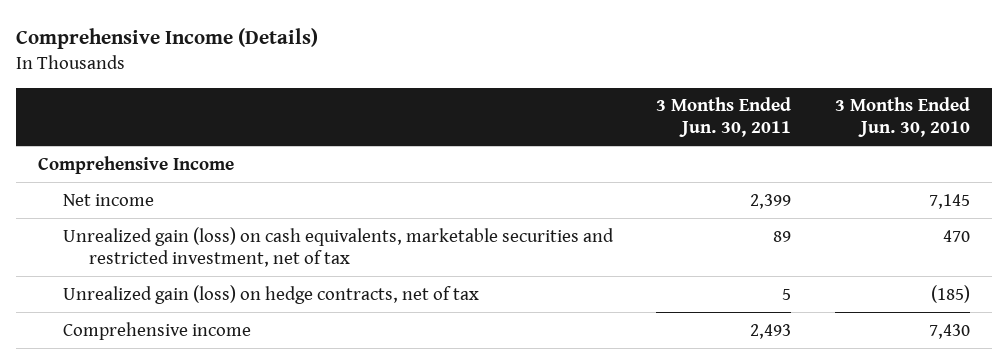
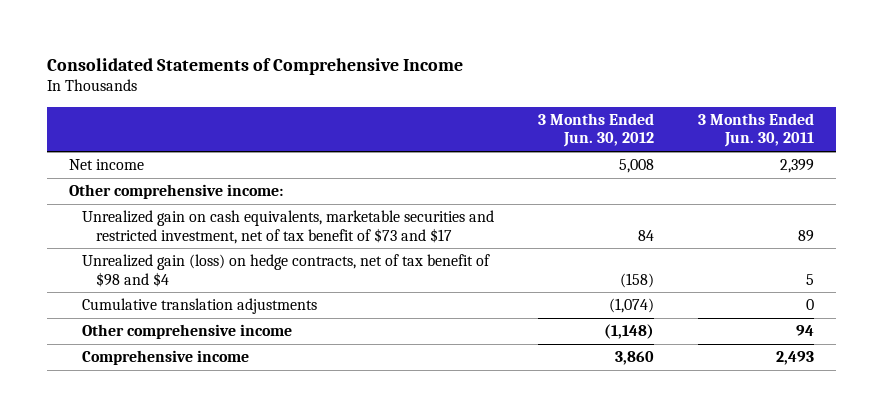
[15,28,318,50] Comprehensive Income (Details) -> [46,57,463,75] Consolidated Statements of Comprehensive Income
[834,97,970,138] 3 Months Ended Jun. 30, 2010 -> none
none -> [538,112,655,148] 3 Months Ended Jun. 30, 2012
[37,155,234,174] Comprehensive Income -> none
none -> [68,184,283,200] Other comprehensive income:
[63,226,615,267] Unrealized gain (loss) on cash equivalents, marketable securities and restricted investment, net of tax -> [82,210,495,244] Unrealized gain on cash equivalents, marketable securities and restricted investment, net of tax benefit of $73 and $17
[63,284,480,304] Unrealized gain (loss) on hedge contracts, net of tax -> [82,254,491,287] Unrealized gain (loss) on hedge contracts, net of tax benefit of $98 and $4
none -> [82,298,318,315] Cumulative translation adjustments
none -> [82,324,293,340] Other comprehensive income

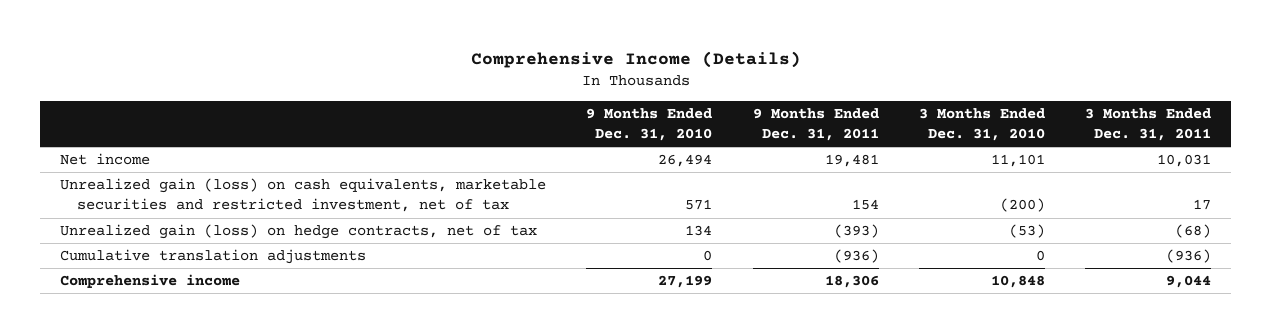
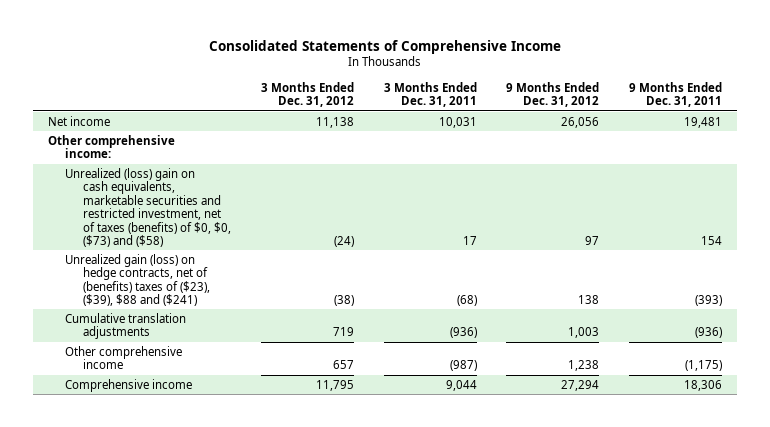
[470,50,801,68] Comprehensive Income (Details) -> [208,39,561,54] Consolidated Statements of Comprehensive Income
[586,107,713,142] 9 Months Ended Dec. 31, 2010 -> none
[918,107,1045,142] 3 Months Ended Dec. 31, 2010 -> none
none -> [260,81,354,108] 3 Months Ended Dec. 31, 2012
none -> [506,81,600,108] 9 Months Ended Dec. 31, 2012
none -> [47,134,175,159] Other comprehensive income:
[59,178,546,213] Unrealized gain (loss) on cash equivalents, marketable securities and restricted investment, net of tax -> [65,167,232,248] Unrealized (loss) gain on cash equivalents, marketable securities and restricted investment, net of taxes (benefits) of $0, $0, ($73) and ($58)
[59,224,537,240] Unrealized gain (loss) on hedge contracts, net of tax -> [65,253,211,307] Unrealized gain (loss) on hedge contracts, net of (benefits) taxes of ($23), ($39), $88 and ($241)
none -> [65,345,183,370] Other comprehensive income

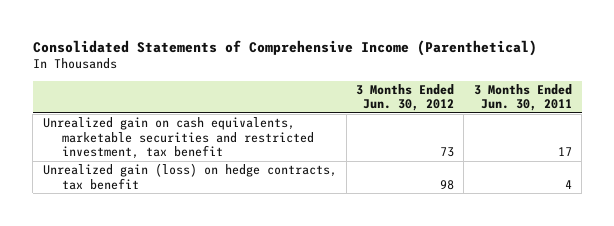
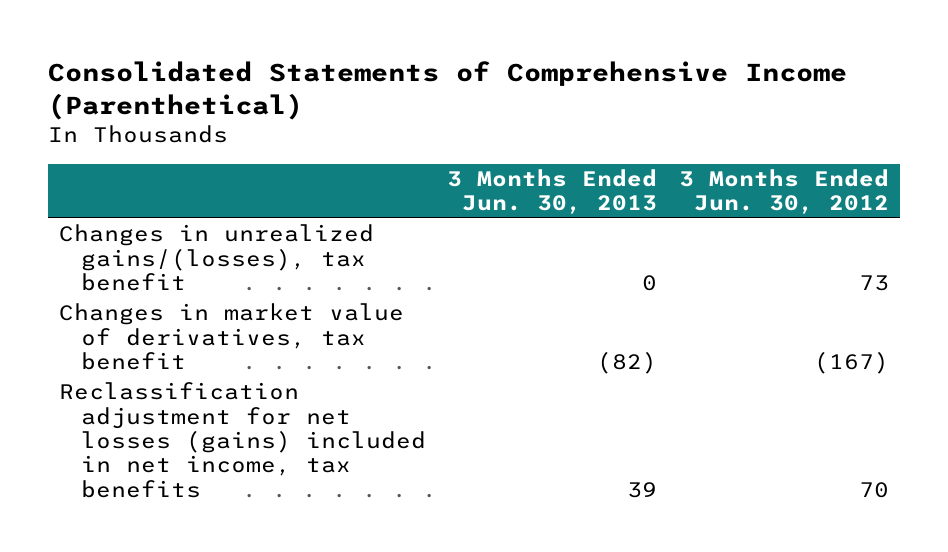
[473,83,572,112] 3 Months Ended Jun. 30, 2011 -> none
none -> [447,168,658,215] 3 Months Ended Jun. 30, 2013
[42,163,337,190] Unrealized gain (loss) on hedge contracts, tax benefit -> none
[42,117,315,159] Unrealized gain on cash equivalents, marketable securities and restricted investment, tax benefit -> [58,224,374,292] Changes in unrealized gains/(losses), tax benefit
none -> [58,303,404,371] Changes in market value of derivatives, tax benefit
none -> [58,382,426,498] Reclassification adjustment for net losses (gains) included in net income, tax benefits

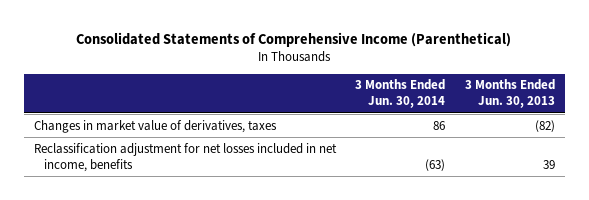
[678,168,889,215] 3 Months Ended Jun. 30, 2012 -> none
none -> [355,79,446,109] 3 Months Ended Jun. 30, 2014
[58,224,374,292] Changes in unrealized gains/(losses), tax benefit -> none
[58,303,404,371] Changes in market value of derivatives, tax benefit -> [33,119,277,133] Changes in market value of derivatives, taxes
[58,382,426,498] Reclassification adjustment for net losses (gains) included in net income, tax benefits -> [33,142,337,172] Reclassification adjustment for net losses included in net income, benefits

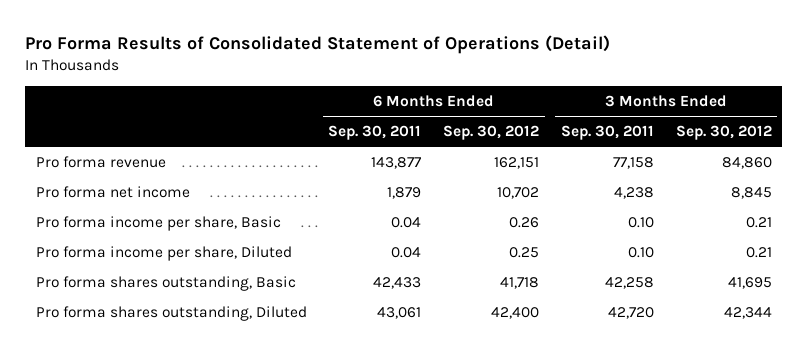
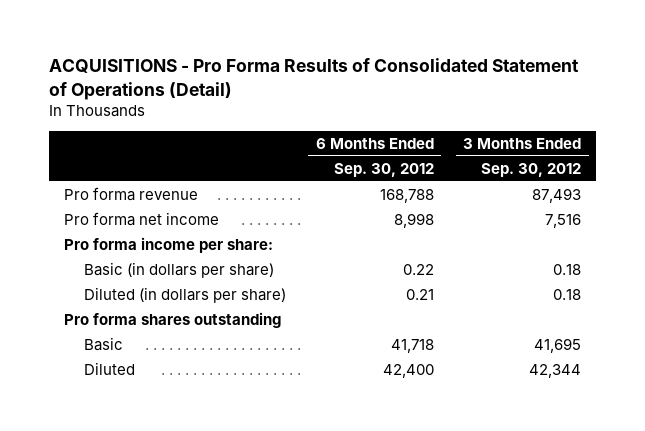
[24,35,610,55] Pro Forma Results of Consolidated Statement of Operations (Detail) -> [48,58,579,100] ACQUISITIONS - Pro Forma Results of Consolidated Statement of Operations (Detail)
[328,125,422,141] Sep. 30, 2011 -> none
[560,125,654,141] Sep. 30, 2011 -> none
[494,157,540,170] 162,151 -> [379,188,434,203] 168,788
[721,157,772,170] 84,860 -> [532,187,582,203] 87,493
[497,187,540,200] 10,702 -> [393,212,434,228] 8,998
[730,187,772,200] 8,845 -> [545,213,582,228] 7,516
none -> [63,236,273,253] Pro forma income per share:
[35,216,281,232] Pro forma income per share, Basic -> [84,261,275,278] Basic (in dollars per share)
[509,217,540,229] 0.26 -> [402,263,434,275] 0.22
[745,217,772,229] 0.21 -> [553,263,582,275] 0.18
[35,246,292,262] Pro forma income per share, Diluted -> [84,286,287,303] Diluted (in dollars per share)
[509,247,540,259] 0.25 -> [405,288,434,300] 0.21
[745,247,772,259] 0.21 -> [553,288,582,300] 0.18
none -> [63,311,281,328] Pro forma shares outstanding
[35,276,296,292] Pro forma shares outstanding, Basic -> [84,336,124,351] Basic
[35,306,307,322] Pro forma shares outstanding, Diluted -> [84,361,136,375] Diluted

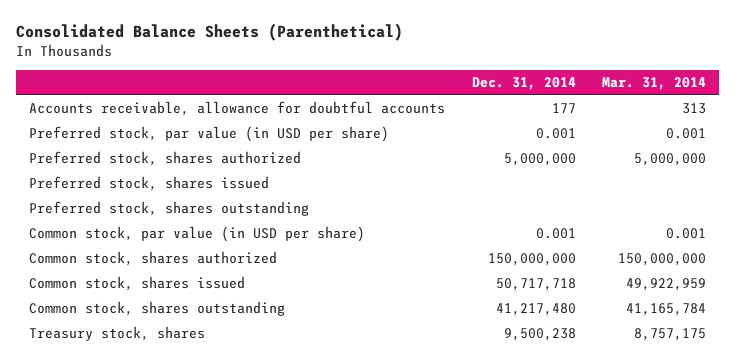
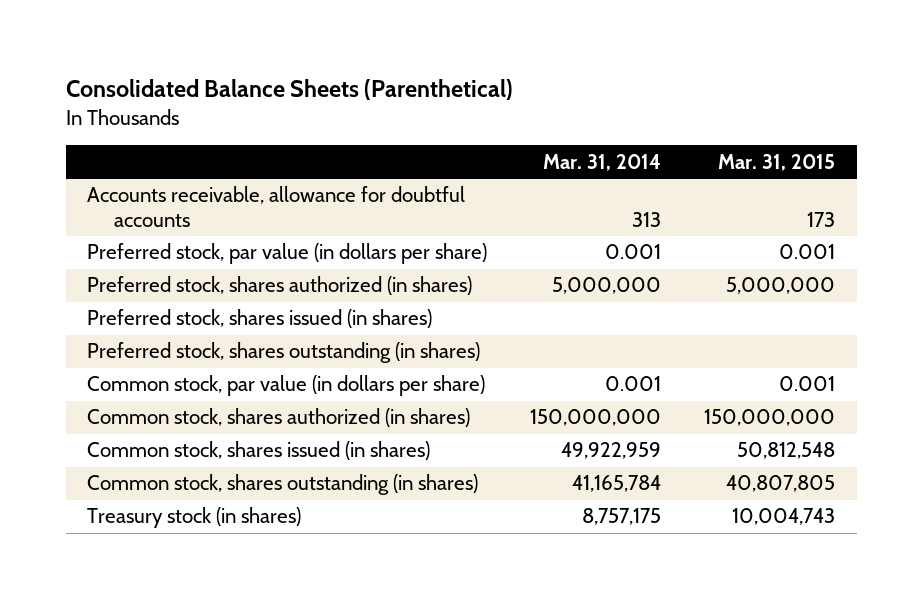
[471,77,576,91] Dec. 31, 2014 -> none
none -> [718,153,836,171] Mar. 31, 2015
[29,126,390,143] Preferred stock, par value (in USD per share) -> [87,243,488,265] Preferred stock, par value (in dollars per share)
[29,151,302,167] Preferred stock, shares authorized -> [87,276,473,296] Preferred stock, shares authorized (in shares)
[29,176,270,192] Preferred stock, shares issued -> [87,309,433,329] Preferred stock, shares issued (in shares)
[29,201,310,217] Preferred stock, shares outstanding -> [87,342,481,364] Preferred stock, shares outstanding (in shares)
[29,226,366,243] Common stock, par value (in USD per share) -> [87,375,486,397] Common stock, par value (in dollars per share)
[29,251,278,267] Common stock, shares authorized -> [87,408,471,428] Common stock, shares authorized (in shares)
[29,276,246,292] Common stock, shares issued -> [87,441,431,461] Common stock, shares issued (in shares)
[29,301,286,317] Common stock, shares outstanding -> [87,474,479,496] Common stock, shares outstanding (in shares)
[29,326,206,342] Treasury stock, shares -> [87,507,302,529] Treasury stock (in shares)

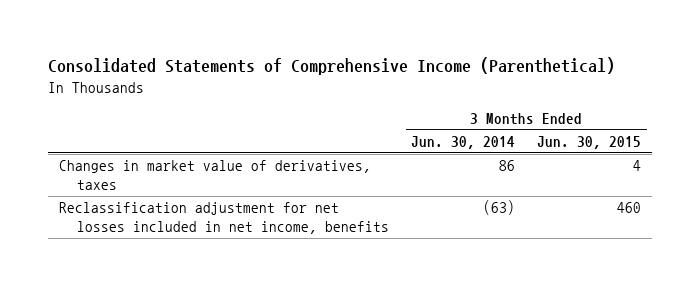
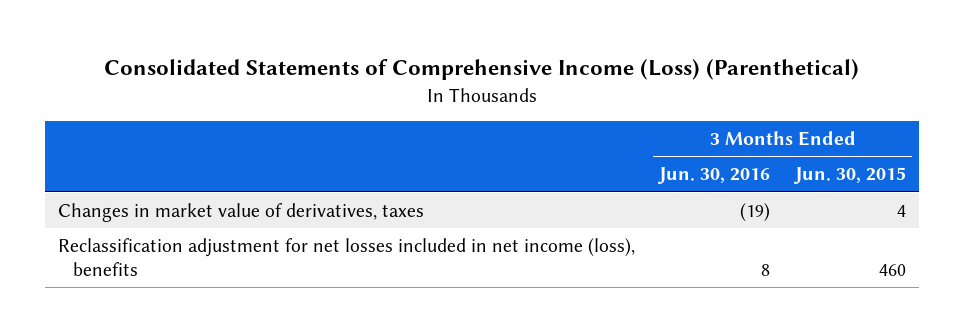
[47,57,615,76] Consolidated Statements of Comprehensive Income (Parenthetical) -> [103,59,859,81] Consolidated Statements of Comprehensive Income (Loss) (Parenthetical)
[411,136,516,150] Jun. 30, 2014 -> none
none -> [658,167,771,185] Jun. 30, 2016
[58,202,390,235] Reclassification adjustment for net losses included in net income, benefits -> [57,238,635,276] Reclassification adjustment for net losses included in net income (loss), benefits

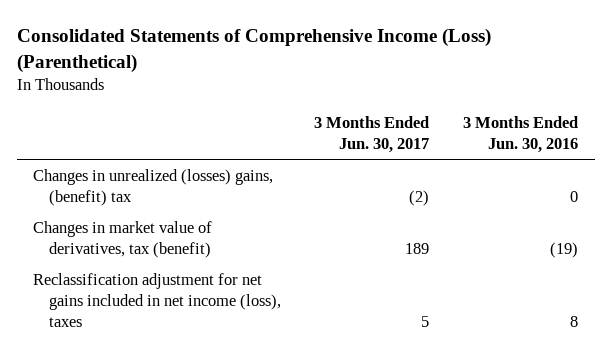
[794,167,907,185] Jun. 30, 2015 -> none
none -> [314,116,430,153] 3 Months Ended Jun. 30, 2017
none -> [33,169,274,206] Changes in unrealized (losses) gains, (benefit) tax
[57,203,424,223] Changes in market value of derivatives, taxes -> [33,221,213,258] Changes in market value of derivatives, tax (benefit)
[57,238,635,276] Reclassification adjustment for net losses included in net income (loss), benefits -> [33,273,281,327] Reclassification adjustment for net gains included in net income (loss), taxes

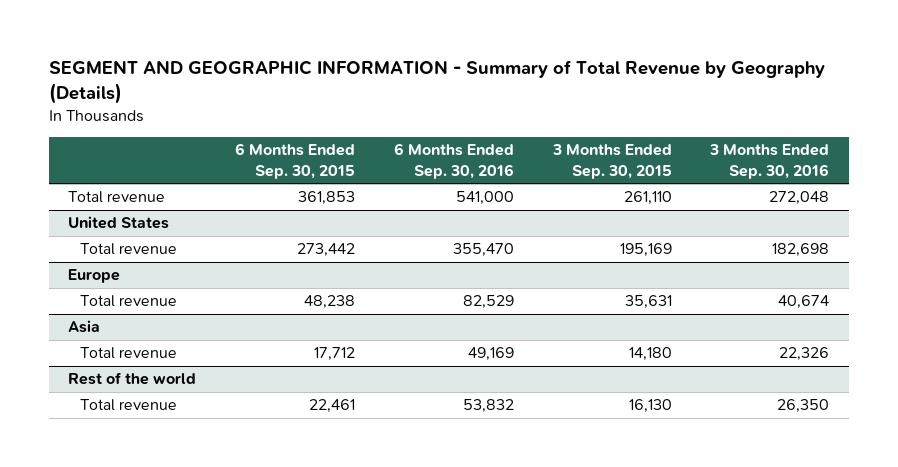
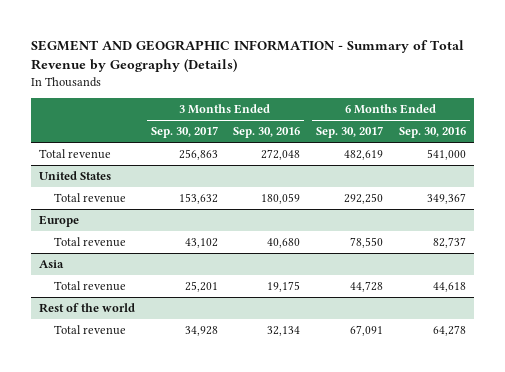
[234,143,355,179] 6 Months Ended Sep. 30, 2015 -> none
[551,144,672,179] 3 Months Ended Sep. 30, 2015 -> none
none -> [150,126,218,139] Sep. 30, 2017
none -> [316,126,384,139] Sep. 30, 2017
[452,243,514,258] 355,470 -> [426,193,466,205] 349,367
[772,243,830,258] 182,698 -> [261,193,301,205] 180,059
[462,295,514,310] 82,529 -> [432,237,466,249] 82,737
[778,295,830,310] 40,674 -> [267,238,301,249] 40,680
[467,347,514,362] 49,169 -> [432,282,466,293] 44,618
[779,347,830,362] 22,326 -> [267,281,301,293] 19,175
[462,399,514,414] 53,832 -> [432,325,466,337] 64,278
[777,399,830,414] 26,350 -> [267,326,301,337] 32,134

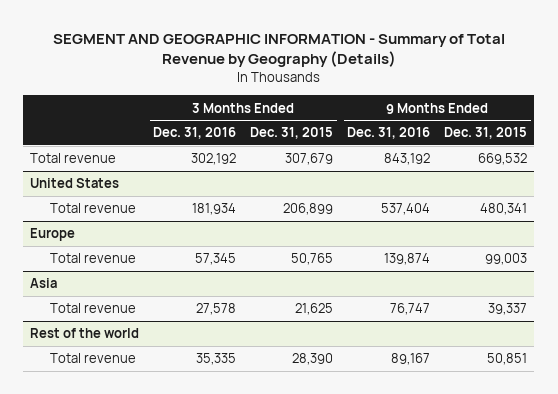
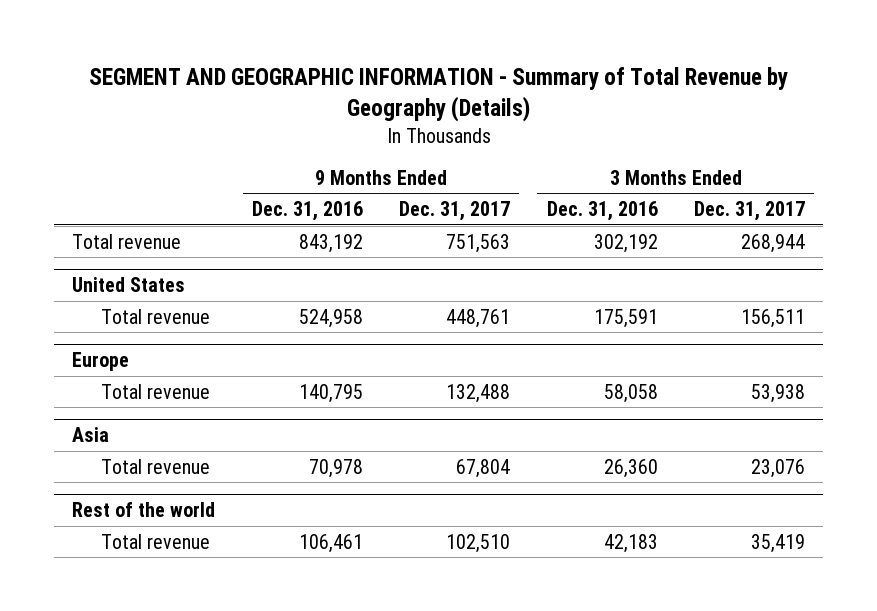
[250,127,334,140] Dec. 31, 2015 -> none
[444,127,528,140] Dec. 31, 2015 -> none
none -> [399,201,511,222] Dec. 31, 2017
none -> [693,201,805,222] Dec. 31, 2017
[192,203,237,216] 181,934 -> [593,308,658,328] 175,591
[381,203,431,216] 537,404 -> [298,308,363,328] 524,958
[195,253,237,266] 57,345 -> [603,383,658,403] 58,058
[384,253,431,266] 139,874 -> [298,383,363,403] 140,795
[196,303,237,316] 27,578 -> [603,458,658,478] 26,360
[390,303,431,316] 76,747 -> [308,458,363,478] 70,978
[196,353,237,366] 35,335 -> [603,533,658,553] 42,183
[391,353,431,366] 89,167 -> [298,533,363,553] 106,461

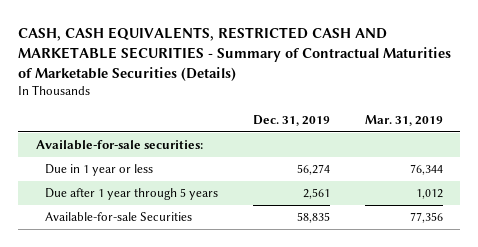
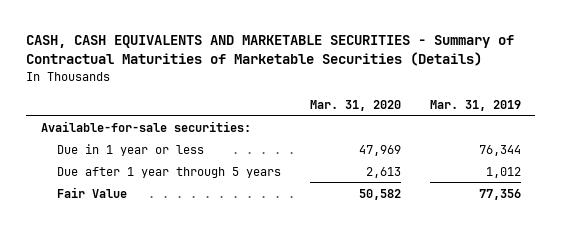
[18,27,452,81] CASH, CASH EQUIVALENTS, RESTRICTED CASH AND MARKETABLE SECURITIES - Summary of Contractual Maturities of Marketable Securities (Details) -> [26,35,515,67] CASH, CASH EQUIVALENTS AND MARKETABLE SECURITIES - Summary of Contractual Maturities of Marketable Securities (Details)
[252,115,330,127] Dec. 31, 2019 -> none
none -> [309,99,401,111] Mar. 31, 2020
[44,212,192,222] Available-for-sale Securities -> [56,186,127,198] Fair Value

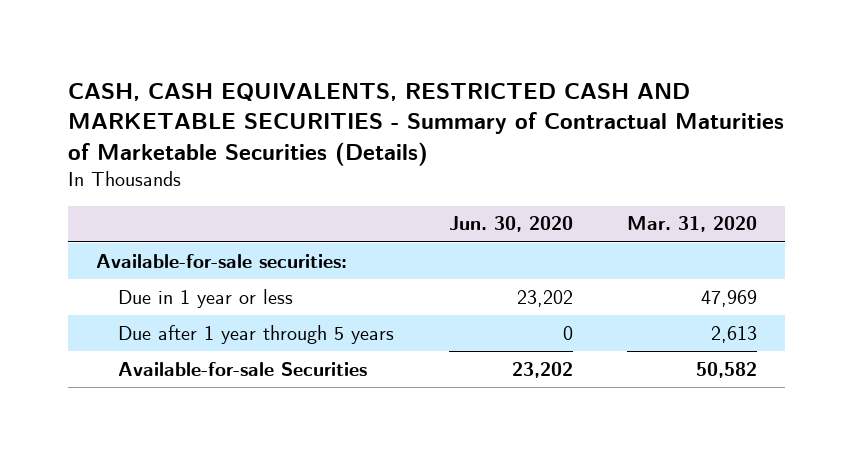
[26,35,515,67] CASH, CASH EQUIVALENTS AND MARKETABLE SECURITIES - Summary of Contractual Maturities of Marketable Securities (Details) -> [68,82,785,166] CASH, CASH EQUIVALENTS, RESTRICTED CASH AND MARKETABLE SECURITIES - Summary of Contractual Maturities of Marketable Securities (Details)
[429,99,521,111] Mar. 31, 2019 -> none
none -> [448,216,573,233] Jun. 30, 2020
[56,186,127,198] Fair Value -> [118,361,368,376] Available-for-sale Securities

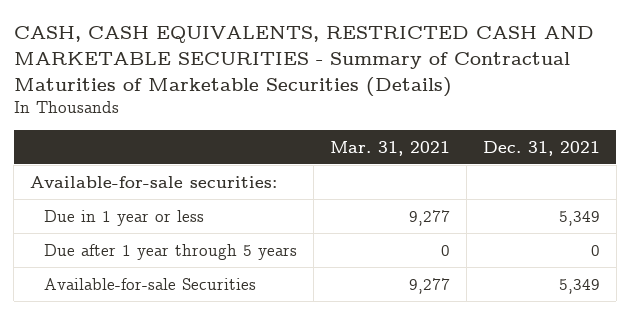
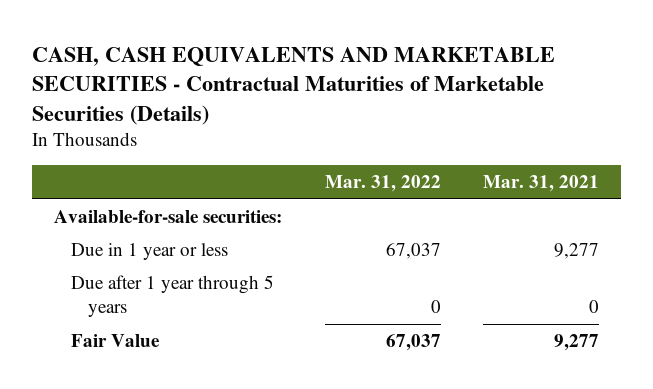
[13,26,594,98] CASH, CASH EQUIVALENTS, RESTRICTED CASH AND MARKETABLE SECURITIES - Summary of Contractual Maturities of Marketable Securities (Details) -> [32,46,556,125] CASH, CASH EQUIVALENTS AND MARKETABLE SECURITIES - Contractual Maturities of Marketable Securities (Details)
[482,140,600,156] Dec. 31, 2021 -> none
none -> [324,175,441,193] Mar. 31, 2022
[44,277,257,290] Available-for-sale Securities -> [70,333,160,347] Fair Value

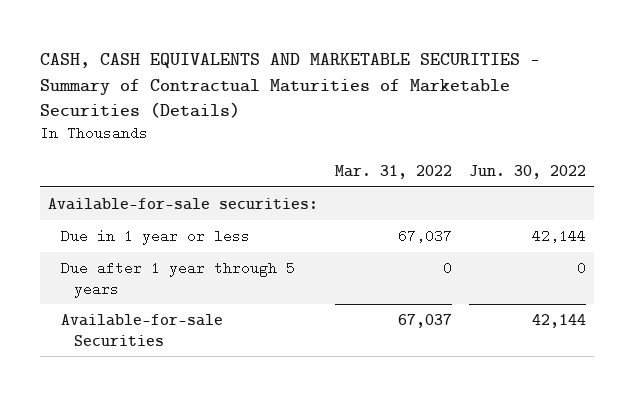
[32,46,556,125] CASH, CASH EQUIVALENTS AND MARKETABLE SECURITIES - Contractual Maturities of Marketable Securities (Details) -> [39,53,540,119] CASH, CASH EQUIVALENTS AND MARKETABLE SECURITIES - Summary of Contractual Maturities of Marketable Securities (Details)
[483,175,600,193] Mar. 31, 2021 -> none
none -> [468,164,586,179] Jun. 30, 2022
[70,333,160,347] Fair Value -> [61,313,224,346] Available-for-sale Securities

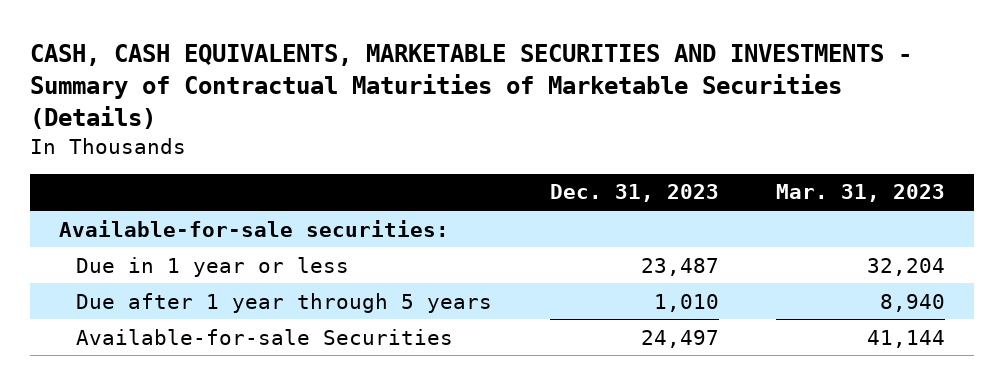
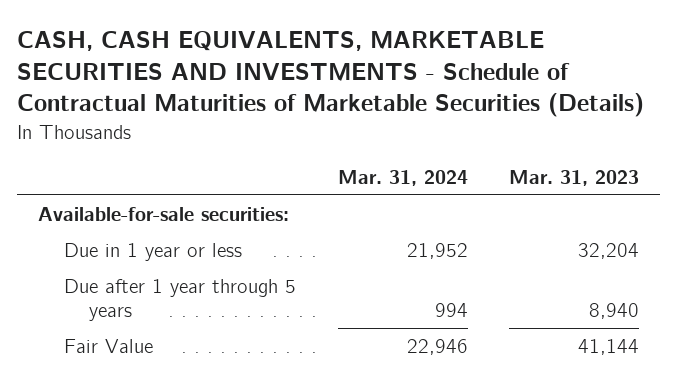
[30,44,913,129] CASH, CASH EQUIVALENTS, MARKETABLE SECURITIES AND INVESTMENTS - Summary of Contractual Maturities of Marketable Securities (Details) -> [16,31,644,118] CASH, CASH EQUIVALENTS, MARKETABLE SECURITIES AND INVESTMENTS - Schedule of Contractual Maturities of Marketable Securities (Details)
[549,184,719,203] Dec. 31, 2023 -> none
none -> [337,169,468,186] Mar. 31, 2024
[76,328,454,345] Available-for-sale Securities -> [63,339,153,354] Fair Value

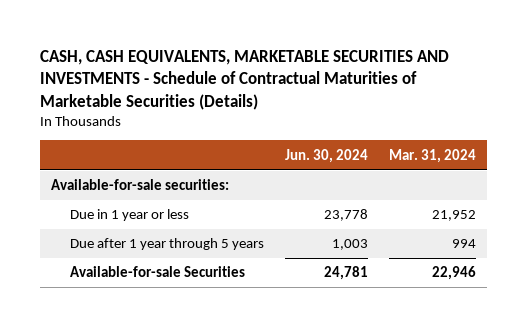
[509,169,640,186] Mar. 31, 2023 -> none
none -> [285,148,369,163] Jun. 30, 2024
[63,339,153,354] Fair Value -> [69,266,245,278] Available-for-sale Securities

